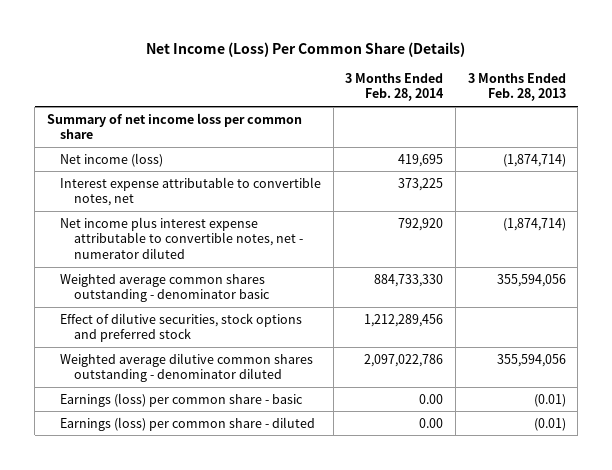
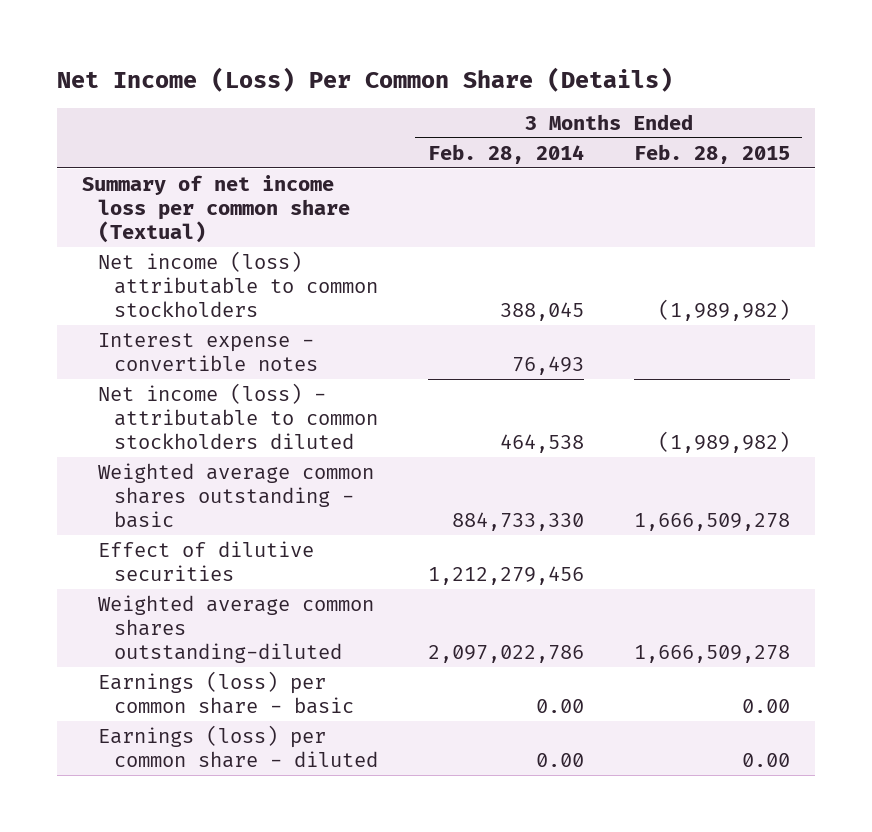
[467,72,566,102] 3 Months Ended Feb. 28, 2013 -> none
none -> [633,143,790,164] Feb. 28, 2015
[60,152,164,167] Net income (loss) -> none
[46,112,302,140] Summary of net income loss per common share -> [82,174,350,244] Summary of net income loss per common share (Textual)
none -> [97,250,378,318] Net income (loss) attributable to common stockholders
[60,176,322,207] Interest expense attributable to convertible notes, net -> [97,332,318,372] Interest expense - convertible notes
[398,177,444,191] 373,225 -> [511,356,584,376] 76,493
[60,216,303,260] Net income plus interest expense attributable to convertible notes, net - numerator diluted -> [97,382,378,450] Net income (loss) - attributable to common stockholders diluted
[398,217,444,231] 792,920 -> [499,434,584,454] 464,538
[60,273,270,303] Weighted average common shares outstanding - denominator basic -> [97,462,374,529] Weighted average common shares outstanding - basic
[60,312,303,343] Effect of dilutive securities, stock options and preferred stock -> [97,540,314,582] Effect of dilutive securities
[364,313,444,327] 1,212,289,456 -> [427,566,584,586] 1,212,279,456
[60,352,314,383] Weighted average dilutive common shares outstanding - denominator diluted -> [97,594,374,664] Weighted average common shares outstanding-diluted

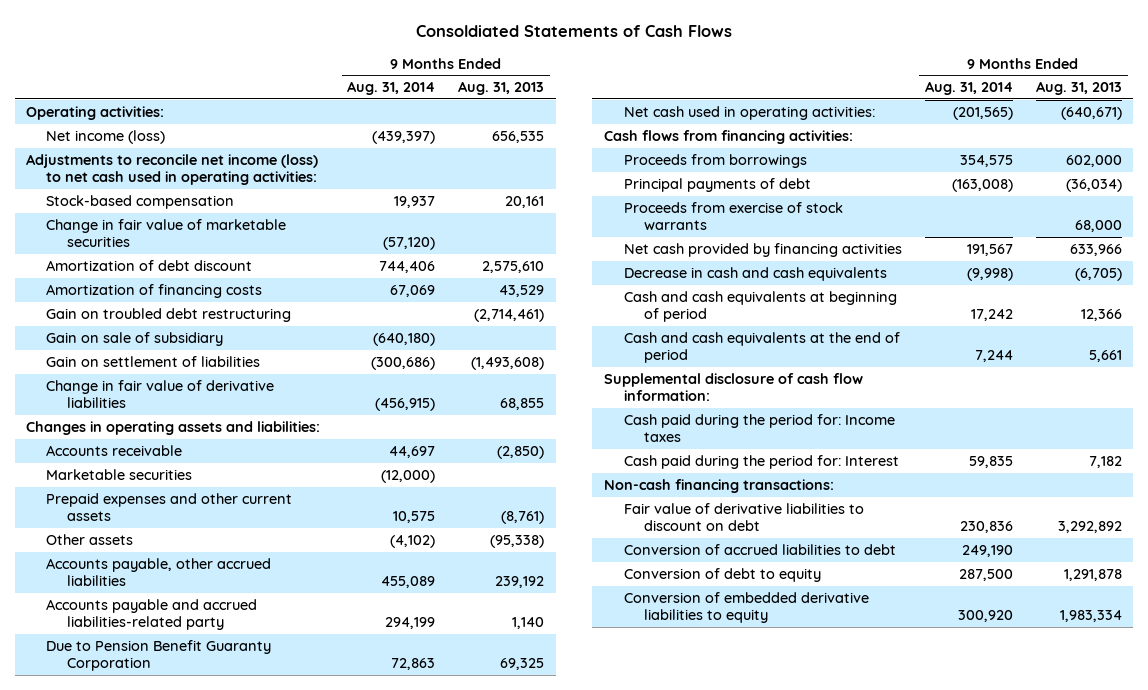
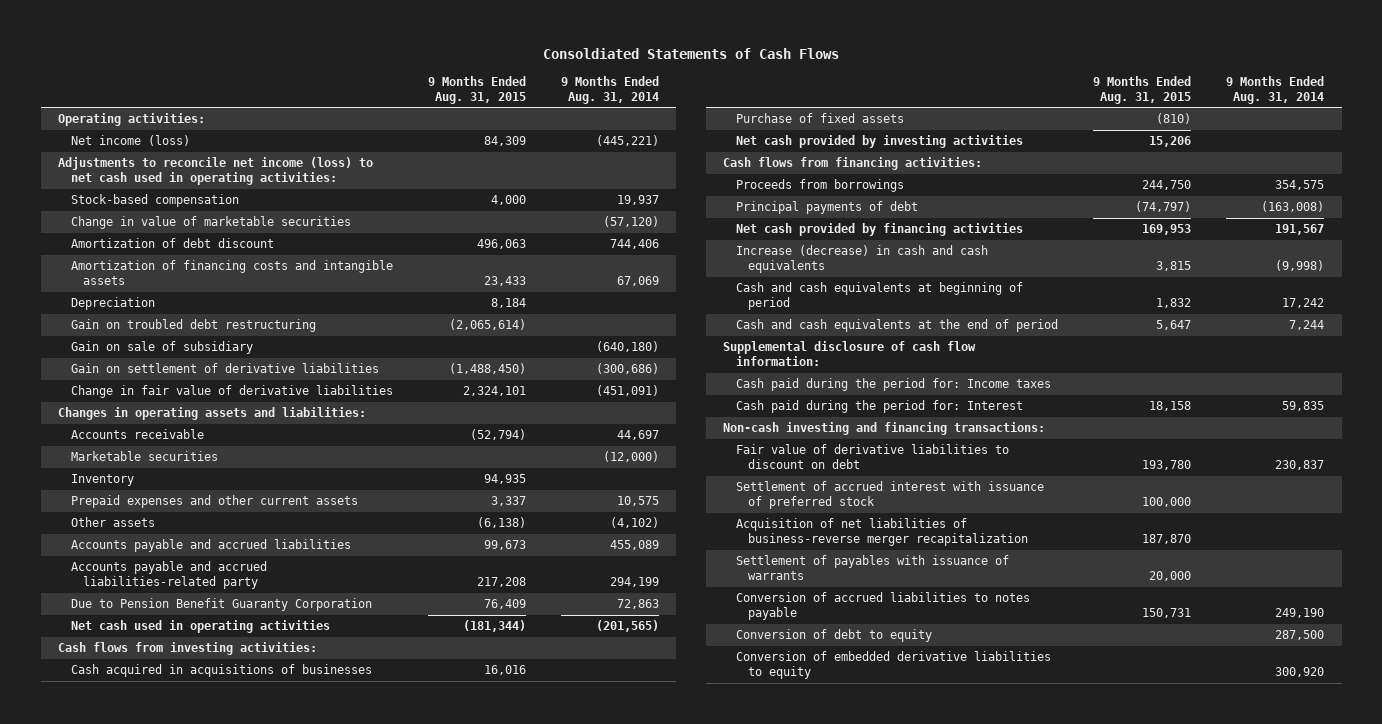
[458,81,545,96] Aug. 31, 2013 -> none
none -> [427,75,526,104] 9 Months Ended Aug. 31, 2015
[372,130,436,144] (439,397) -> [595,135,659,147] (445,221)
[46,218,287,248] Change in fair value of marketable securities -> [70,216,351,230] Change in value of marketable securities
[46,283,263,298] Amortization of financing costs -> [70,260,393,286] Amortization of financing costs and intangible assets
none -> [70,297,155,311] Depreciation
[46,355,261,367] Gain on settlement of liabilities -> [70,363,379,374] Gain on settlement of derivative liabilities
[375,398,436,412] (456,915) -> [595,385,659,397] (451,091)
none -> [70,474,134,487] Inventory
[46,557,272,587] Accounts payable, other accrued liabilities -> [70,539,351,553] Accounts payable and accrued liabilities
[624,105,876,120] Net cash used in operating activities: -> [70,620,330,634] Net cash used in operating activities
none -> [58,642,318,656] Cash flows from investing activities:
none -> [70,664,372,678] Cash acquired in acquisitions of businesses
none -> [735,113,904,124] Purchase of fixed assets
none -> [735,135,1023,149] Net cash provided by investing activities
[624,201,844,231] Proceeds from exercise of stock warrants -> none
[624,266,888,281] Decrease in cash and cash equivalents -> [735,245,988,274] Increase (decrease) in cash and cash equivalents
[603,478,834,493] Non-cash financing transactions: -> [723,422,1046,436] Non-cash investing and financing transactions:
[959,521,1013,534] 230,836 -> [1275,460,1325,471] 230,837
none -> [735,481,1044,510] Settlement of accrued interest with issuance of preferred stock
none -> [735,518,1029,547] Acquisition of net liabilities of business-reverse merger recapitalization
none -> [735,555,1009,581] Settlement of payables with issuance of warrants
[624,543,897,555] Conversion of accrued liabilities to debt -> [735,592,1030,621] Conversion of accrued liabilities to notes payable

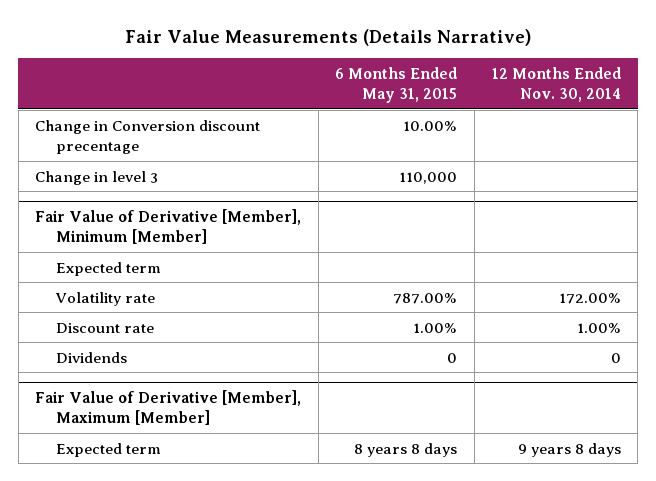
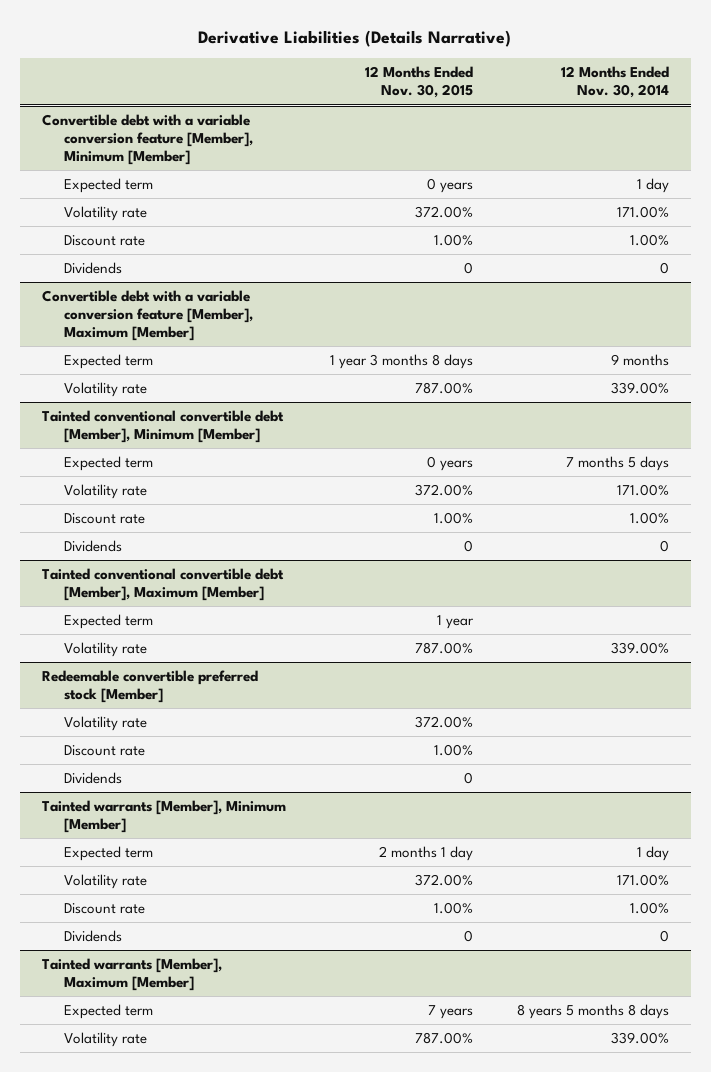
[124,28,531,46] Fair Value Measurements (Details Narrative) -> [198,30,512,48] Derivative Liabilities (Details Narrative)
[335,66,458,103] 6 Months Ended May 31, 2015 -> none
none -> [364,66,473,99] 12 Months Ended Nov. 30, 2015
[35,119,261,154] Change in Conversion discount precentage -> none
[35,170,159,185] Change in level 3 -> none
[35,208,302,244] Fair Value of Derivative [Member], Minimum [Member] -> none
none -> [41,114,253,165] Convertible debt with a variable conversion feature [Member], Minimum [Member]
none -> [63,178,153,194] Expected term
none -> [63,206,147,222] Volatility rate
none -> [63,235,145,247] Discount rate
none -> [63,262,122,275] Dividends
none -> [41,290,253,341] Convertible debt with a variable conversion feature [Member], Maximum [Member]
none -> [63,354,153,370] Expected term
none -> [63,382,147,398] Volatility rate
none -> [41,410,284,443] Tainted conventional convertible debt [Member], Minimum [Member]
none -> [63,456,153,472] Expected term
none -> [63,484,147,500] Volatility rate
none -> [63,513,145,525] Discount rate
none -> [63,540,122,553] Dividends
none -> [41,568,284,601] Tainted conventional convertible debt [Member], Maximum [Member]
[558,292,621,304] 172.00% -> [610,642,669,655] 339.00%
none -> [41,670,258,703] Redeemable convertible preferred stock [Member]
none -> [63,716,147,732] Volatility rate
none -> [63,745,145,757] Discount rate
none -> [63,772,122,785] Dividends
none -> [41,800,286,833] Tainted warrants [Member], Minimum [Member]
none -> [63,846,153,862] Expected term
none -> [63,874,147,890] Volatility rate
[35,389,302,425] Fair Value of Derivative [Member], Maximum [Member] -> none
none -> [41,958,222,991] Tainted warrants [Member], Maximum [Member]
[517,442,621,457] 9 years 8 days -> [516,1004,669,1020] 8 years 5 months 8 days
none -> [63,1032,147,1048] Volatility rate

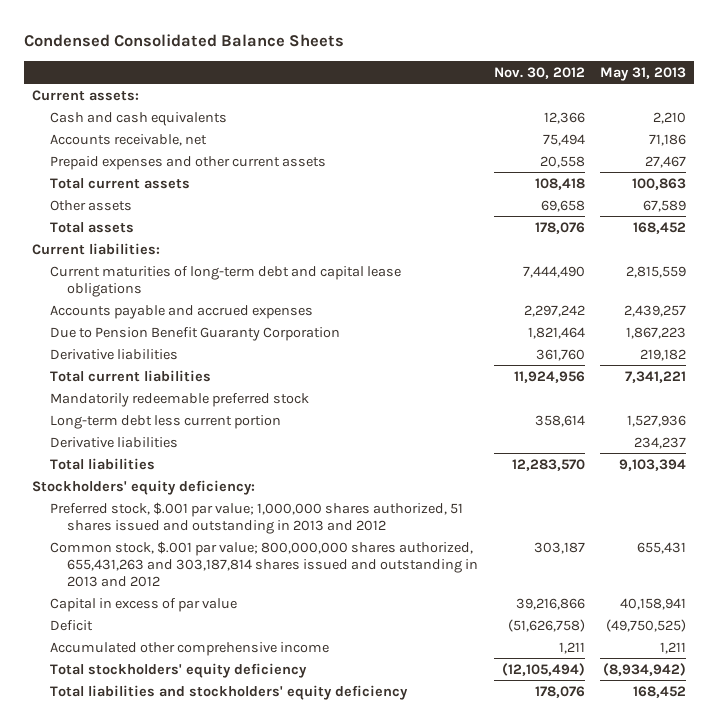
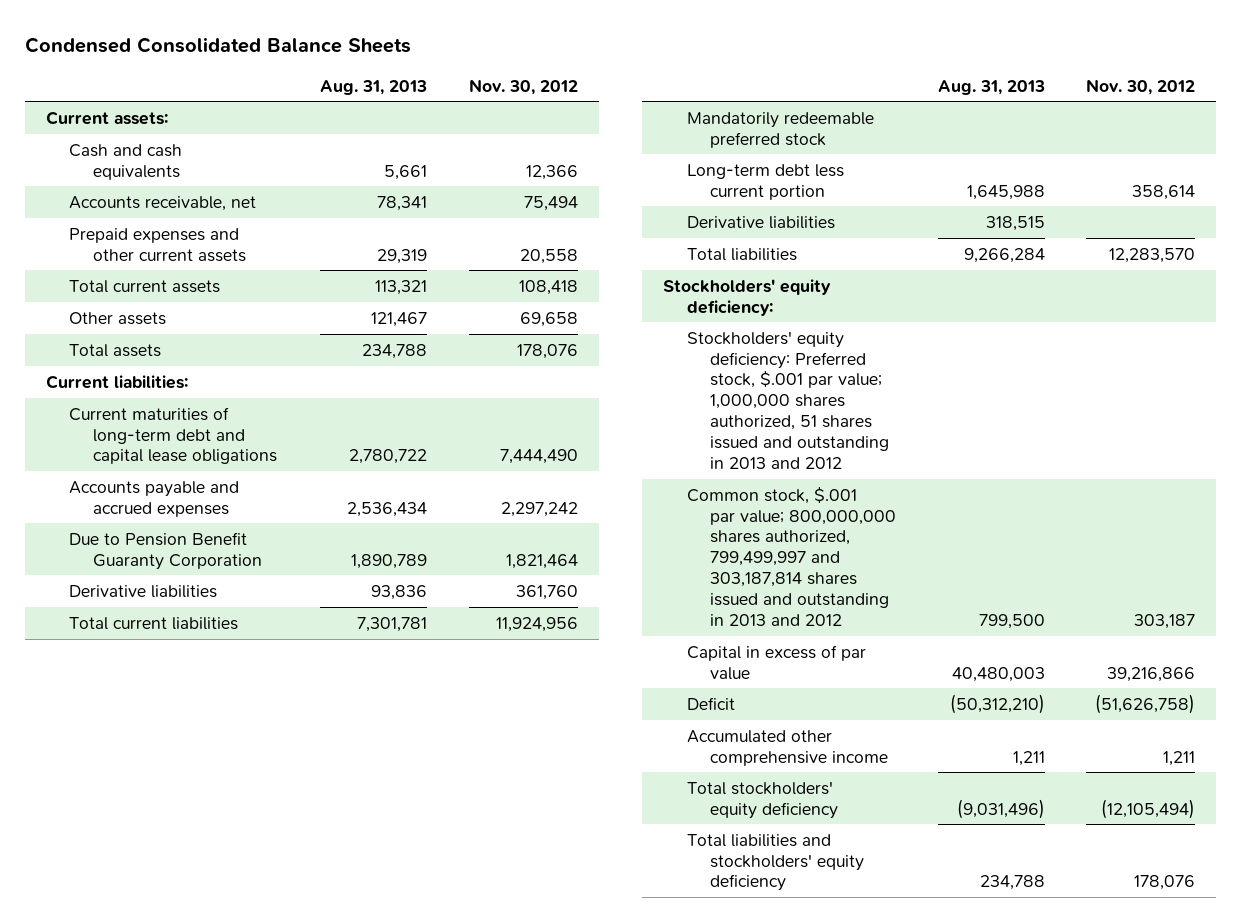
[600,66,687,81] May 31, 2013 -> none
none -> [320,79,428,95] Aug. 31, 2013
[49,501,463,534] Preferred stock, $.001 par value; 1,000,000 shares authorized, 51 shares issued and outstanding in 2013 and 2012 -> [686,330,890,469] Stockholders' equity deficiency: Preferred stock, $.001 par value; 1,000,000 shares authorized, 51 shares issued and outstanding in 2013 and 2012
[49,540,479,587] Common stock, $.001 par value; 800,000,000 shares authorized, 655,431,263 and 303,187,814 shares issued and outstanding in 2013 and 2012 -> [686,486,897,626] Common stock, $.001 par value; 800,000,000 shares authorized, 799,499,997 and 303,187,814 shares issued and outstanding in 2013 and 2012

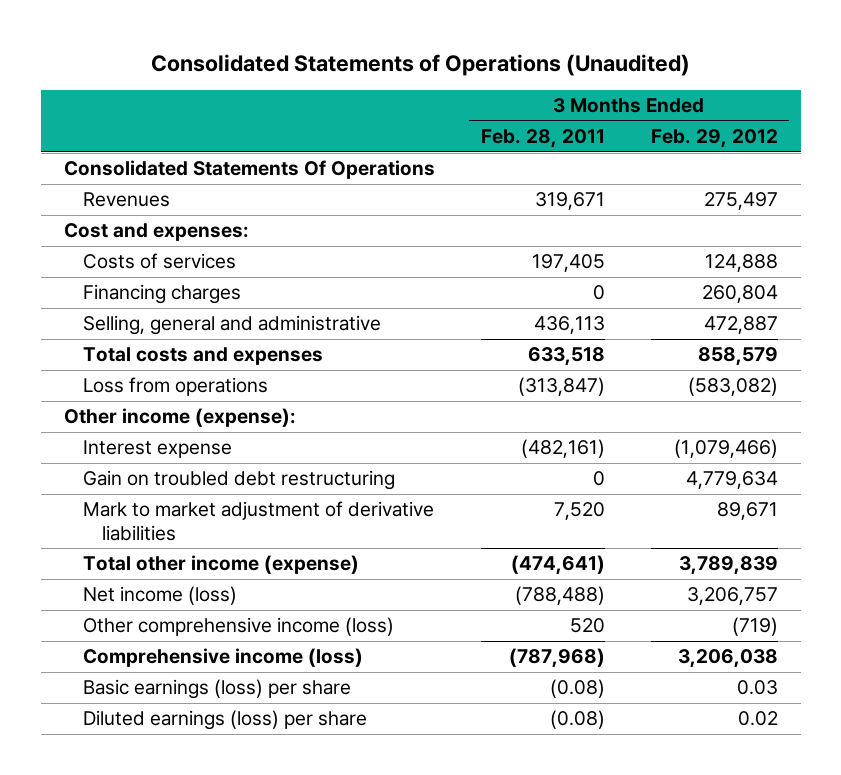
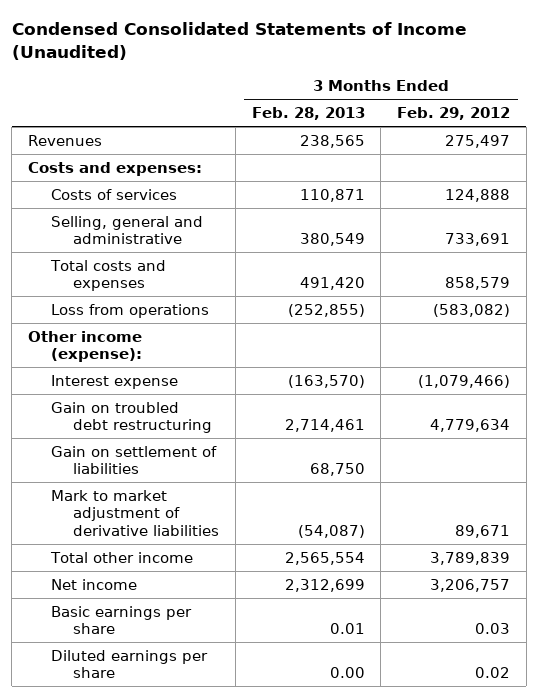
[150,53,690,76] Consolidated Statements of Operations (Unaudited) -> [11,21,467,60] Condensed Consolidated Statements of Income (Unaudited)
[480,129,605,149] Feb. 28, 2011 -> none
none -> [251,107,365,121] Feb. 28, 2013
[63,160,435,180] Consolidated Statements Of Operations -> none
[63,223,249,242] Cost and expenses: -> [28,161,203,176] Costs and expenses:
[82,284,241,305] Financing charges -> none
[703,316,778,335] 472,887 -> [445,233,511,247] 733,691
none -> [50,445,217,475] Gain on settlement of liabilities
[82,617,394,637] Other comprehensive income (loss) -> none
[82,648,363,668] Comprehensive income (loss) -> none
[82,555,359,575] Total other income (expense) -> [49,551,193,563] Total other income
[82,586,237,606] Net income (loss) -> [50,578,137,590] Net income
[82,679,351,700] Basic earnings (loss) per share -> [50,605,192,635] Basic earnings per share
[82,710,367,731] Diluted earnings (loss) per share -> [50,649,208,679] Diluted earnings per share

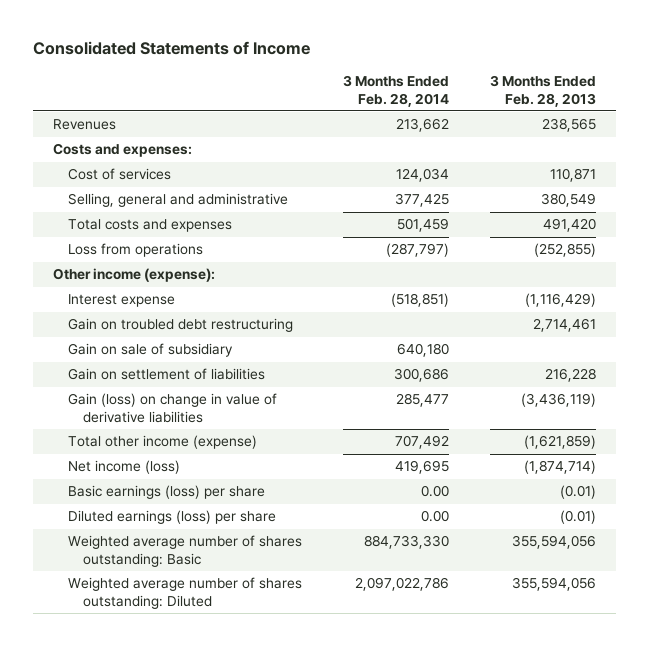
[11,21,467,60] Condensed Consolidated Statements of Income (Unaudited) -> [32,41,310,56] Consolidated Statements of Income
[397,107,511,121] Feb. 29, 2012 -> none
none -> [342,74,449,107] 3 Months Ended Feb. 28, 2014
[50,188,177,200] Costs of services -> [67,168,171,181] Cost of services
[287,374,365,388] (163,570) -> [524,293,596,308] (1,116,429)
[50,489,220,536] Mark to market adjustment of derivative liabilities -> none
none -> [67,343,233,358] Gain on sale of subsidiary
[309,463,365,477] 68,750 -> [544,368,596,383] 216,228
none -> [67,393,277,423] Gain (loss) on change in value of derivative liabilities
[49,551,193,563] Total other income -> [67,435,257,450] Total other income (expense)
[284,551,365,565] 2,565,554 -> [523,435,596,450] (1,621,859)
[50,578,137,590] Net income -> [67,460,180,475] Net income (loss)
[284,578,365,592] 2,312,699 -> [523,460,596,475] (1,874,714)
[50,605,192,635] Basic earnings per share -> [67,485,265,500] Basic earnings (loss) per share
[329,623,365,635] 0.01 -> [559,485,596,500] (0.01)
[50,649,208,679] Diluted earnings per share -> [67,510,276,525] Diluted earnings (loss) per share
[329,667,365,679] 0.00 -> [559,510,596,525] (0.01)
none -> [67,535,302,567] Weighted average number of shares outstanding: Basic
none -> [67,577,302,609] Weighted average number of shares outstanding: Diluted

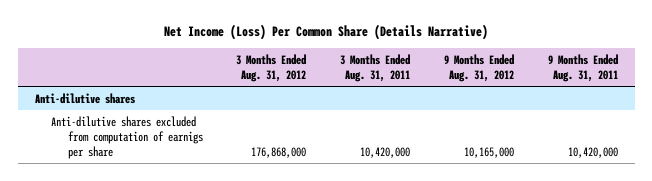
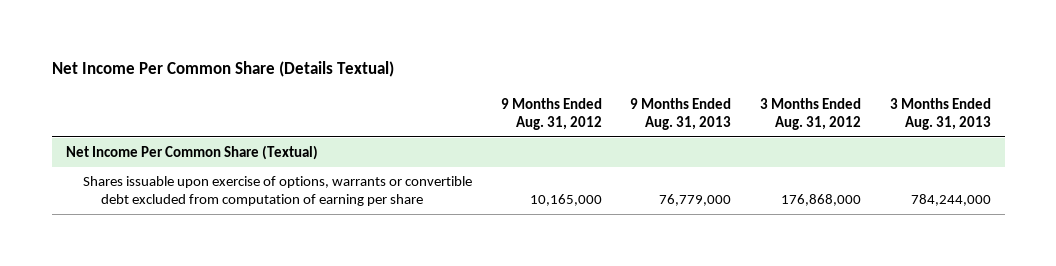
[164,24,489,41] Net Income (Loss) Per Common Share (Details Narrative) -> [51,61,394,78] Net Income Per Common Share (Details Textual)
[340,53,411,82] 3 Months Ended Aug. 31, 2011 -> none
[547,53,618,82] 9 Months Ended Aug. 31, 2011 -> none
none -> [630,97,732,130] 9 Months Ended Aug. 31, 2013
none -> [889,97,991,130] 3 Months Ended Aug. 31, 2013
[34,92,135,104] Anti-dilutive shares -> none
none -> [65,145,318,161] Net Income Per Common Share (Textual)
[51,115,203,160] Anti-dilutive shares excluded from computation of earnigs per share -> [83,176,473,207] Shares issuable upon exercise of options, warrants or convertible debt excluded from computation of earning per share

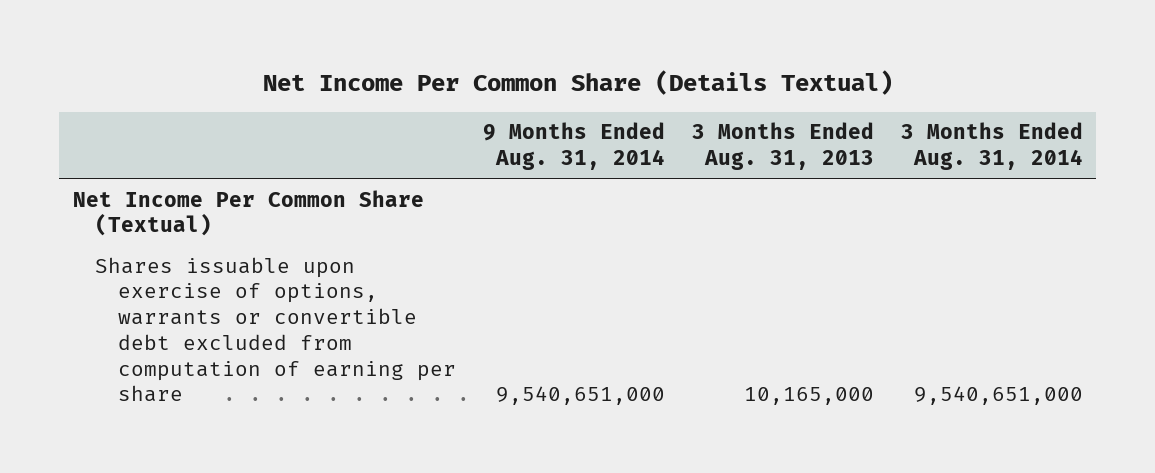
[500,97,602,130] 9 Months Ended Aug. 31, 2012 -> none
[630,97,732,130] 9 Months Ended Aug. 31, 2013 -> none
[760,97,862,130] 3 Months Ended Aug. 31, 2012 -> none
none -> [482,122,665,170] 9 Months Ended Aug. 31, 2014
none -> [900,122,1083,170] 3 Months Ended Aug. 31, 2014
[910,194,991,207] 784,244,000 -> [743,387,874,406] 10,165,000

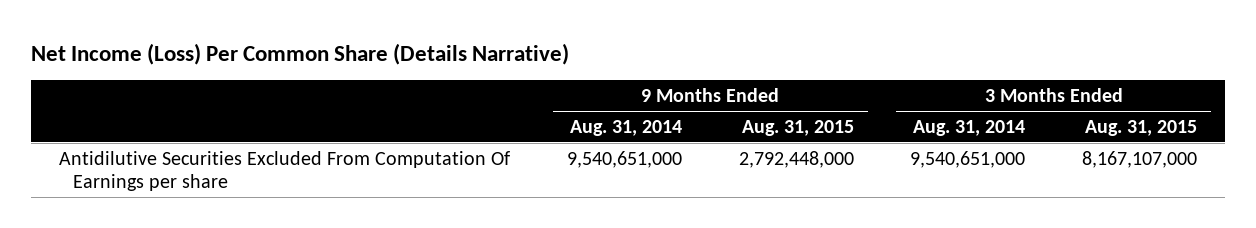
[262,70,893,96] Net Income Per Common Share (Details Textual) -> [30,42,569,65] Net Income (Loss) Per Common Share (Details Narrative)
[691,122,874,170] 3 Months Ended Aug. 31, 2013 -> none
none -> [741,119,854,136] Aug. 31, 2015
none -> [1085,119,1198,136] Aug. 31, 2015
[72,189,424,237] Net Income Per Common Share (Textual) -> none
[95,256,457,403] Shares issuable upon exercise of options, warrants or convertible debt excluded from computation of earning per share -> [59,150,511,191] Antidilutive Securities Excluded From Computation Of Earnings per share

